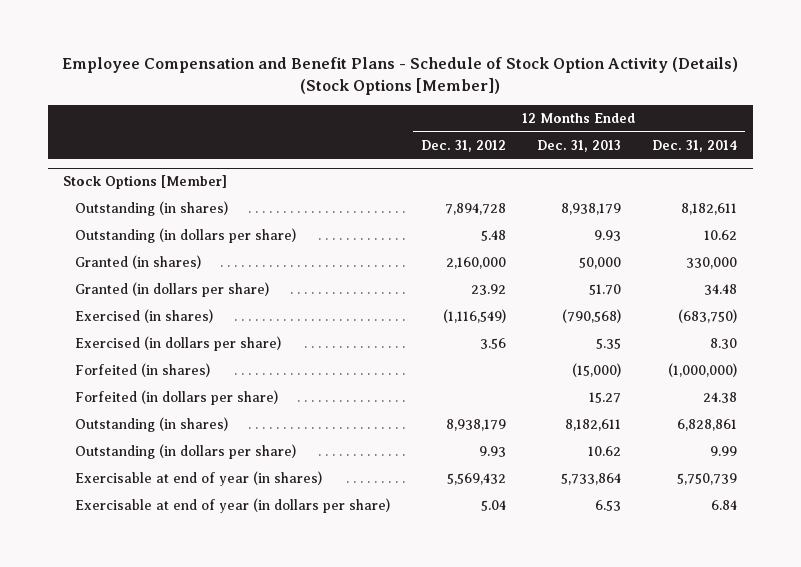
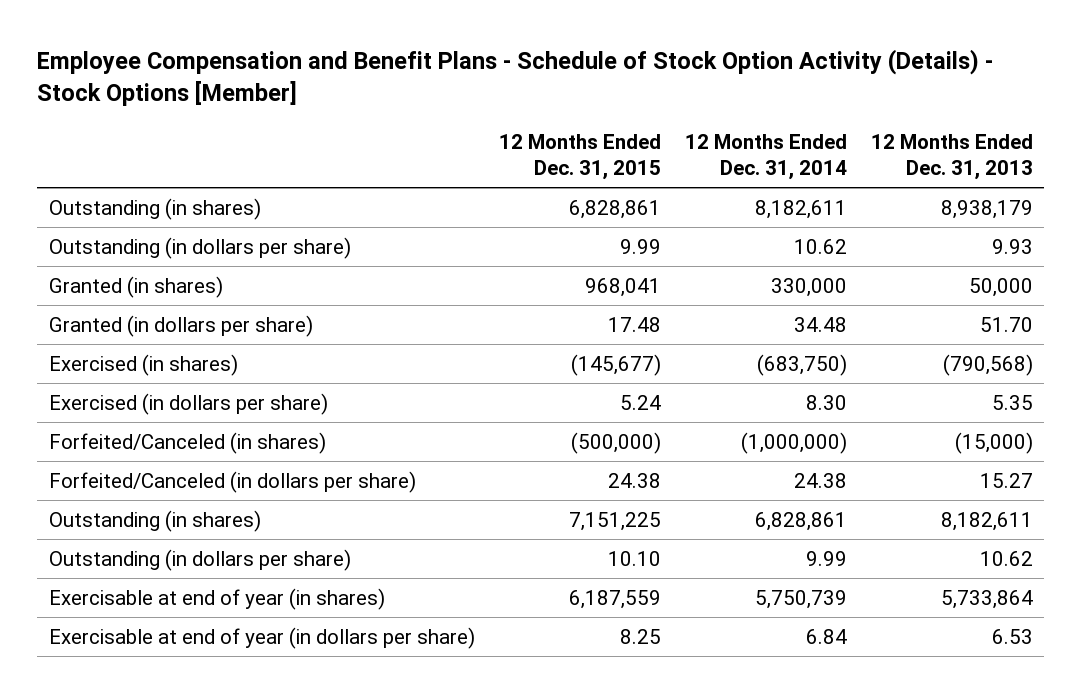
[62,57,739,96] Employee Compensation and Benefit Plans - Schedule of Stock Option Activity (Details) (Stock Options [Member]) -> [37,49,994,107] Employee Compensation and Benefit Plans - Schedule of Stock Option Activity (Details) - Stock Options [Member]
[421,139,507,152] Dec. 31, 2012 -> none
none -> [498,133,661,180] 12 Months Ended Dec. 31, 2015
[63,175,228,190] Stock Options [Member] -> none
[74,363,210,378] Forfeited (in shares) -> [49,431,327,454] Forfeited/Canceled (in shares)
[74,390,278,406] Forfeited (in dollars per share) -> [49,470,417,493] Forfeited/Canceled (in dollars per share)

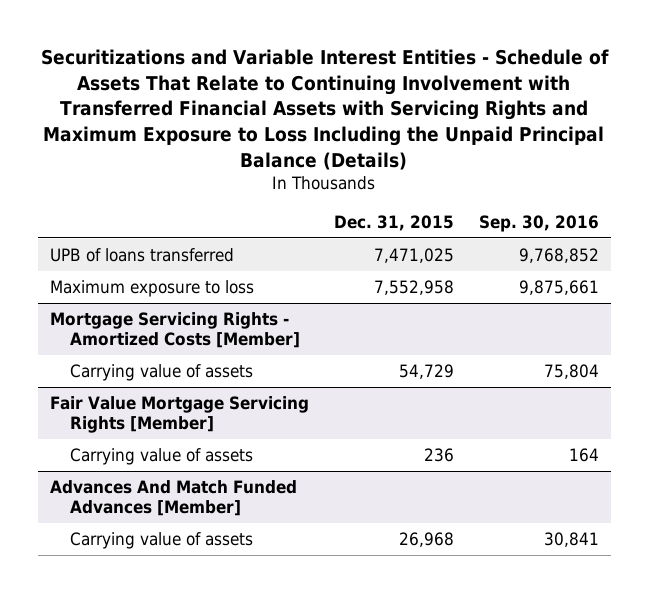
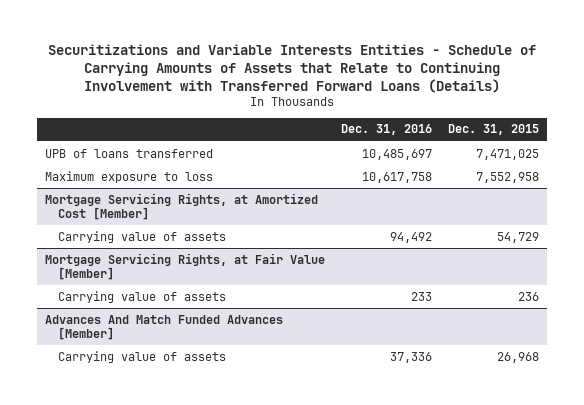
[41,48,610,170] Securitizations and Variable Interest Entities - Schedule of Assets That Relate to Continuing Involvement with Transferred Financial Assets with Servicing Rights and Maximum Exposure to Loss Including the Unpaid Principal Balance (Details) -> [47,43,536,93] Securitizations and Variable Interests Entities - Schedule of Carrying Amounts of Assets that Relate to Continuing Involvement with Transferred Forward Loans (Details)
[478,215,599,233] Sep. 30, 2016 -> none
none -> [340,124,432,136] Dec. 31, 2016
[50,312,300,348] Mortgage Servicing Rights - Amortized Costs [Member] -> [44,192,318,220] Mortgage Servicing Rights, at Amortized Cost [Member]
[50,396,310,433] Fair Value Mortgage Servicing Rights [Member] -> [44,252,325,280] Mortgage Servicing Rights, at Fair Value [Member]

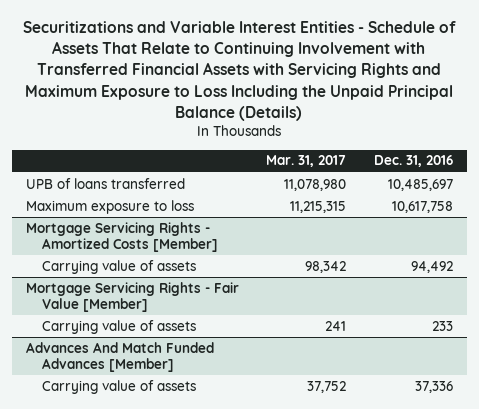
[47,43,536,93] Securitizations and Variable Interests Entities - Schedule of Carrying Amounts of Assets that Relate to Continuing Involvement with Transferred Forward Loans (Details) -> [23,21,457,121] Securitizations and Variable Interest Entities - Schedule of Assets That Relate to Continuing Involvement with Transferred Financial Assets with Servicing Rights and Maximum Exposure to Loss Including the Unpaid Principal Balance (Details)
[447,124,539,136] Dec. 31, 2015 -> none
none -> [266,155,347,168] Mar. 31, 2017
[44,192,318,220] Mortgage Servicing Rights, at Amortized Cost [Member] -> [25,221,218,252] Mortgage Servicing Rights - Amortized Costs [Member]
[44,252,325,280] Mortgage Servicing Rights, at Fair Value [Member] -> [25,281,239,312] Mortgage Servicing Rights - Fair Value [Member]

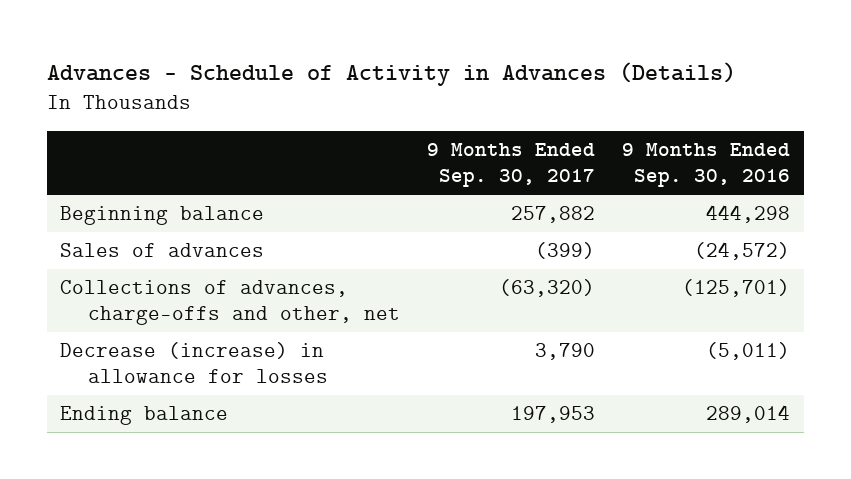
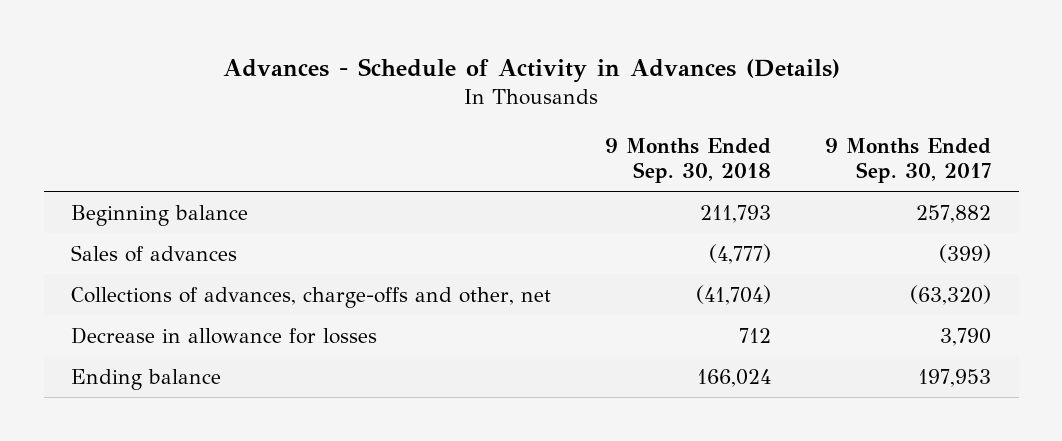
[622,142,791,188] 9 Months Ended Sep. 30, 2016 -> none
none -> [605,137,772,184] 9 Months Ended Sep. 30, 2018
[60,341,328,384] Decrease (increase) in allowance for losses -> [71,326,378,344] Decrease in allowance for losses

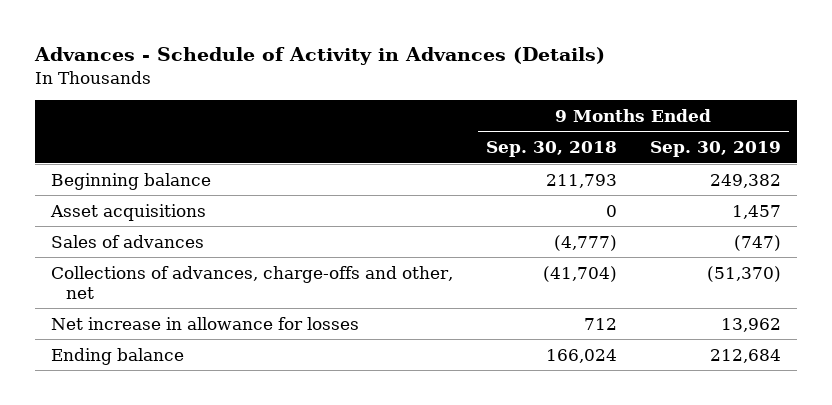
[825,137,992,184] 9 Months Ended Sep. 30, 2017 -> none
none -> [649,141,781,158] Sep. 30, 2019
none -> [50,203,207,221] Asset acquisitions
[71,326,378,344] Decrease in allowance for losses -> [51,316,360,330] Net increase in allowance for losses

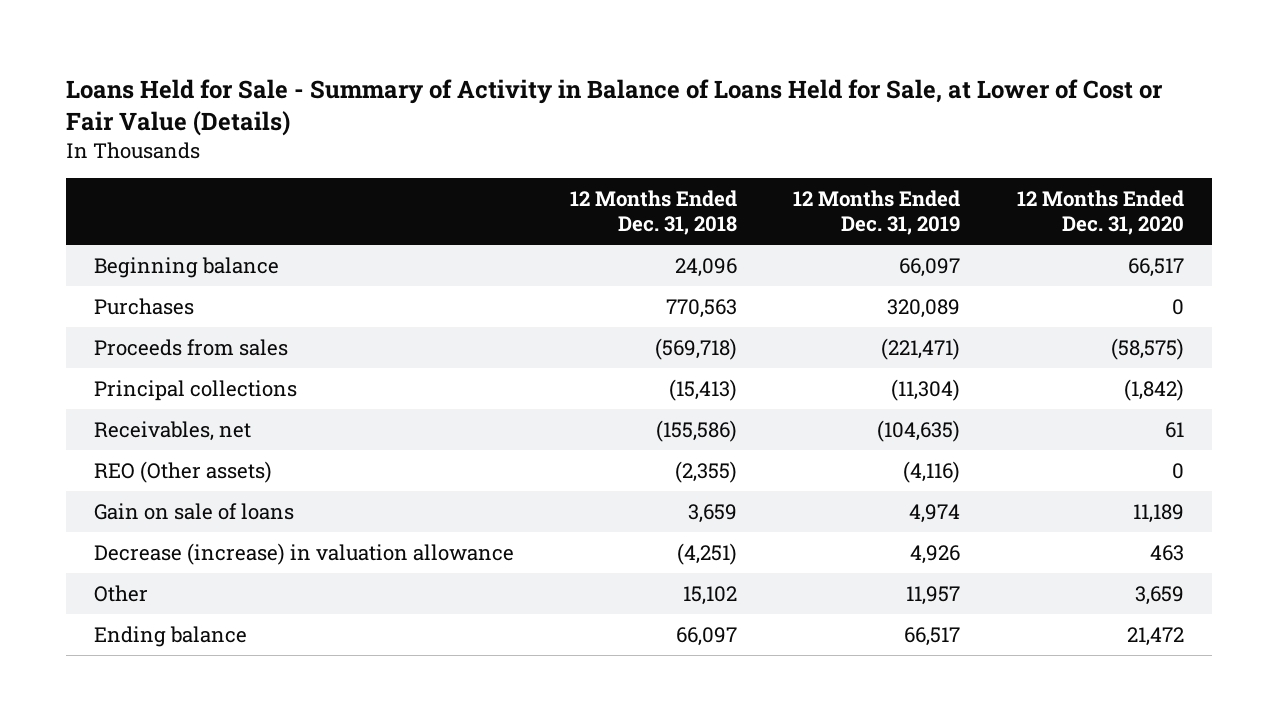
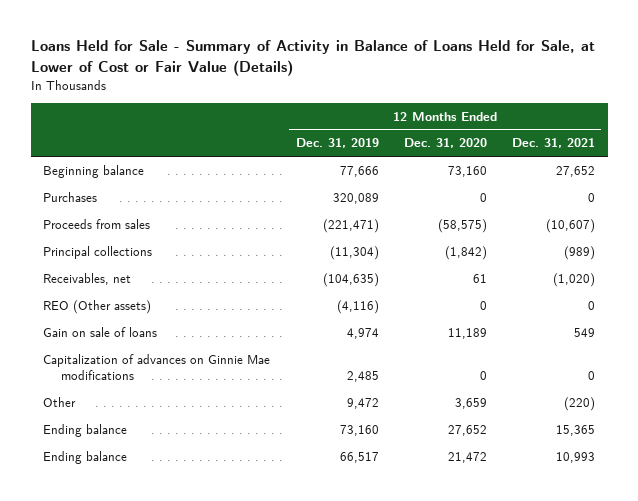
[570,190,738,236] 12 Months Ended Dec. 31, 2018 -> none
none -> [512,138,596,149] Dec. 31, 2021
[899,258,961,278] 66,097 -> [339,165,379,177] 77,666
[1127,258,1184,278] 66,517 -> [447,165,487,177] 73,160
[93,543,514,566] Decrease (increase) in valuation allowance -> none
none -> [43,353,271,381] Capitalization of advances on Ginnie Mae modifications
[906,586,961,606] 11,957 -> [346,397,379,409] 9,472
none -> [43,423,128,437] Ending balance

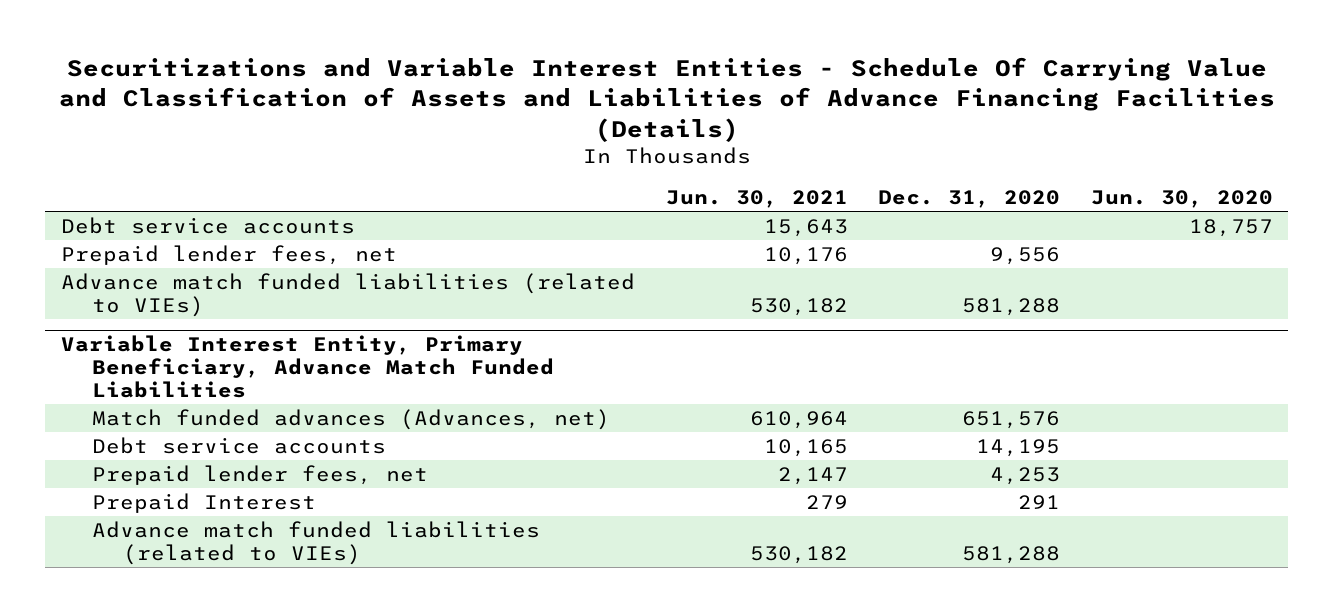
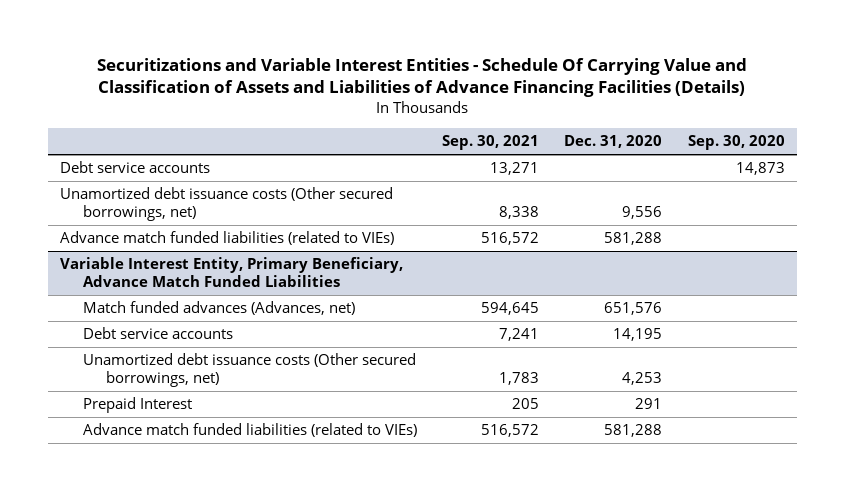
[665,189,848,208] Jun. 30, 2021 -> none
[1091,189,1274,208] Jun. 30, 2020 -> none
none -> [442,135,540,151] Sep. 30, 2021
none -> [687,135,785,151] Sep. 30, 2020
[60,244,397,265] Prepaid lender fees, net -> [60,187,394,222] Unamortized debt issuance costs (Other secured borrowings, net)
[91,464,428,485] Prepaid lender fees, net -> [83,353,417,388] Unamortized debt issuance costs (Other secured borrowings, net)

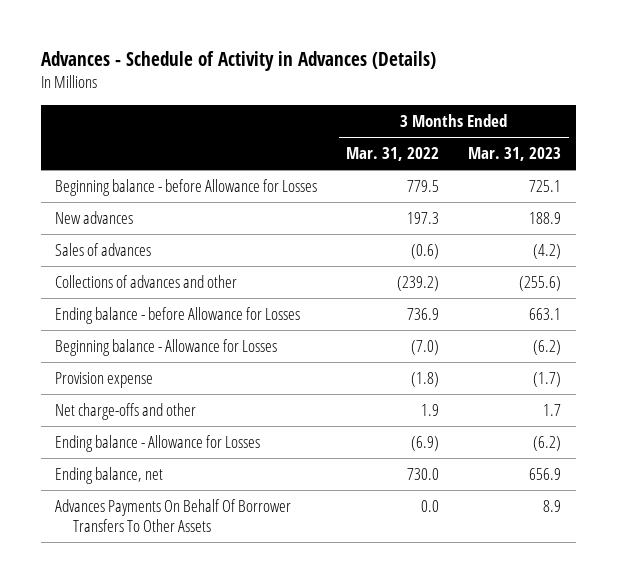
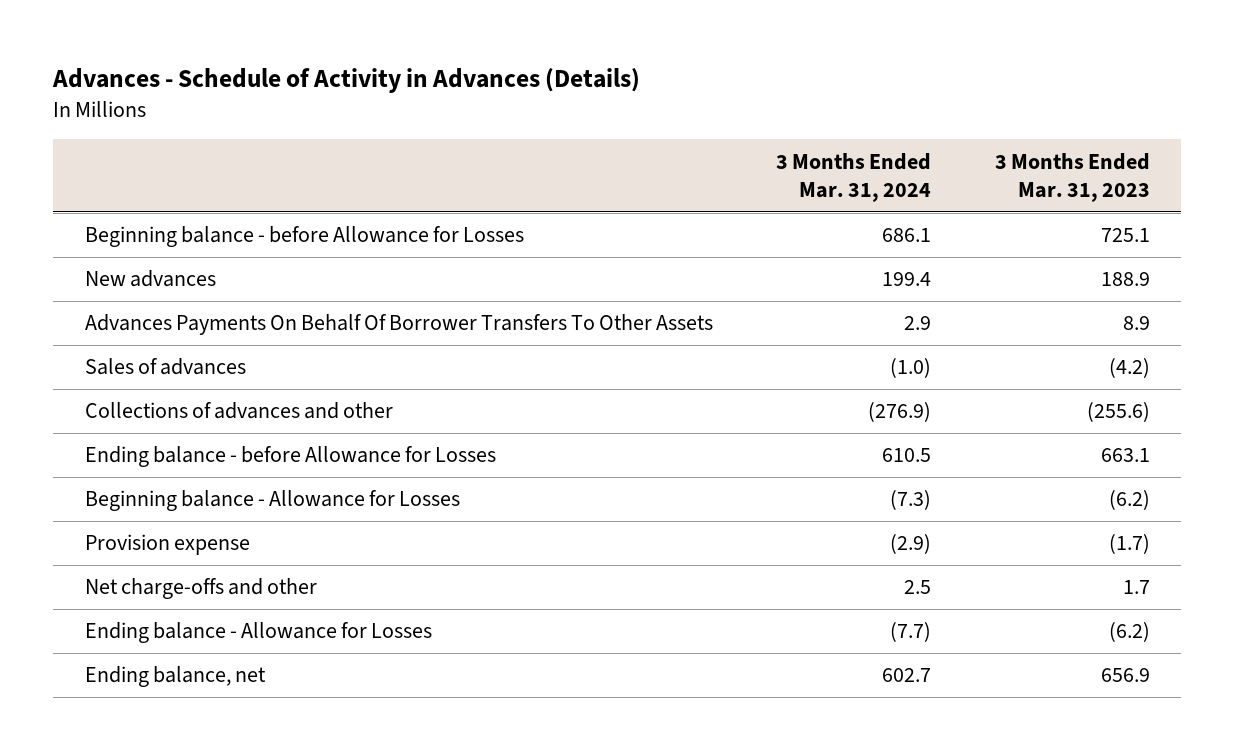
[346,147,440,162] Mar. 31, 2022 -> none
none -> [776,152,932,202] 3 Months Ended Mar. 31, 2024
[55,498,292,532] Advances Payments On Behalf Of Borrower Transfers To Other Assets -> [84,314,713,336] Advances Payments On Behalf Of Borrower Transfers To Other Assets

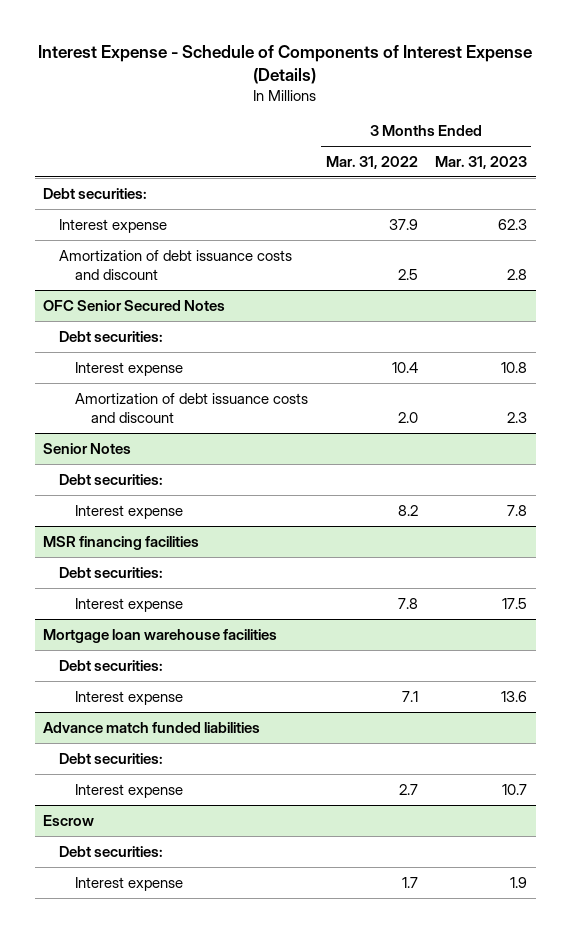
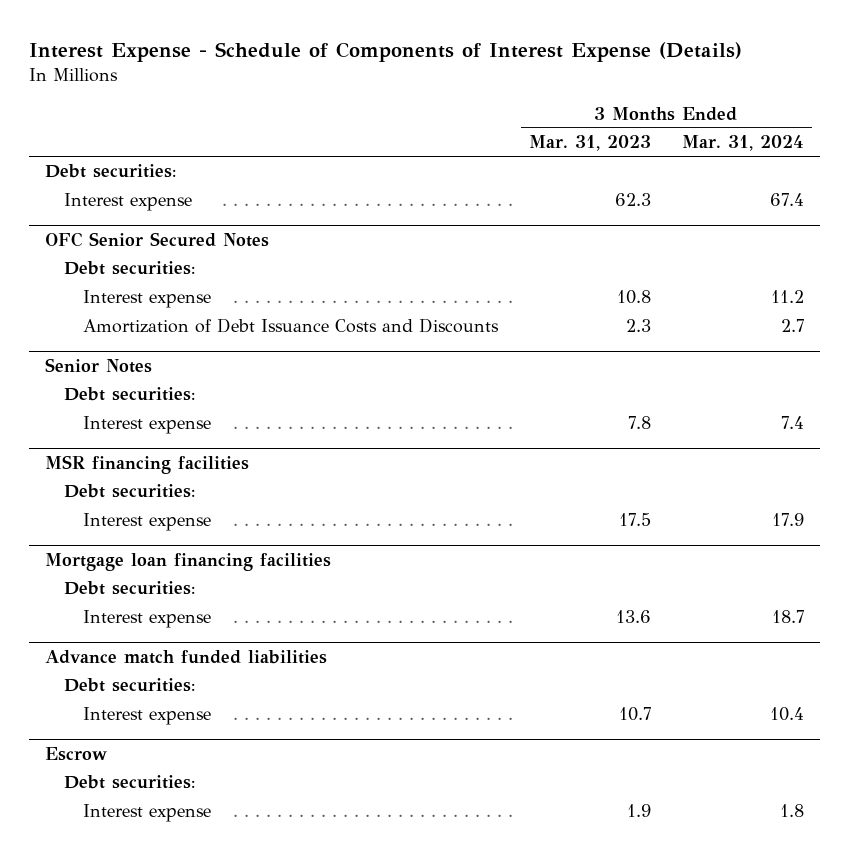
[325,155,418,169] Mar. 31, 2022 -> none
none -> [682,135,805,152] Mar. 31, 2024
[59,249,293,280] Amortization of debt issuance costs and discount -> none
[75,392,309,423] Amortization of debt issuance costs and discount -> [82,318,499,334] Amortization of Debt Issuance Costs and Discounts
[43,628,278,643] Mortgage loan warehouse facilities -> [44,552,331,571] Mortgage loan financing facilities

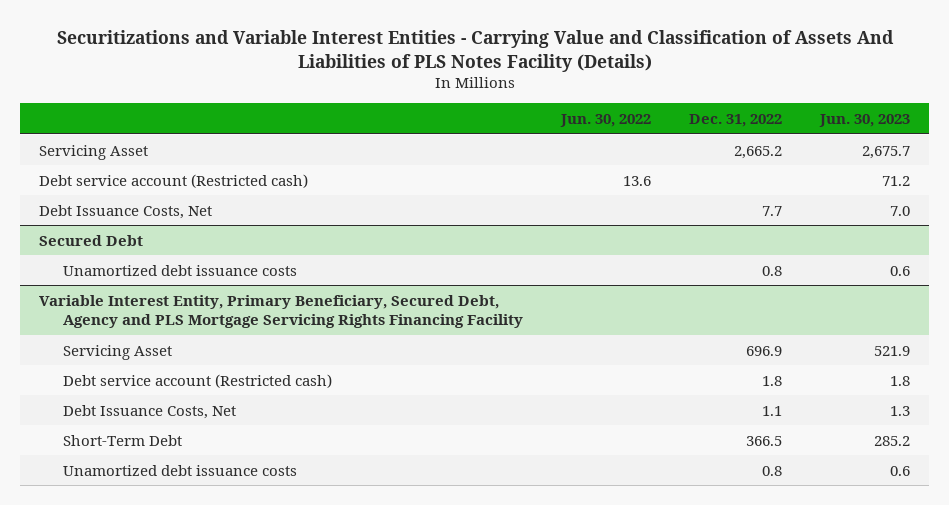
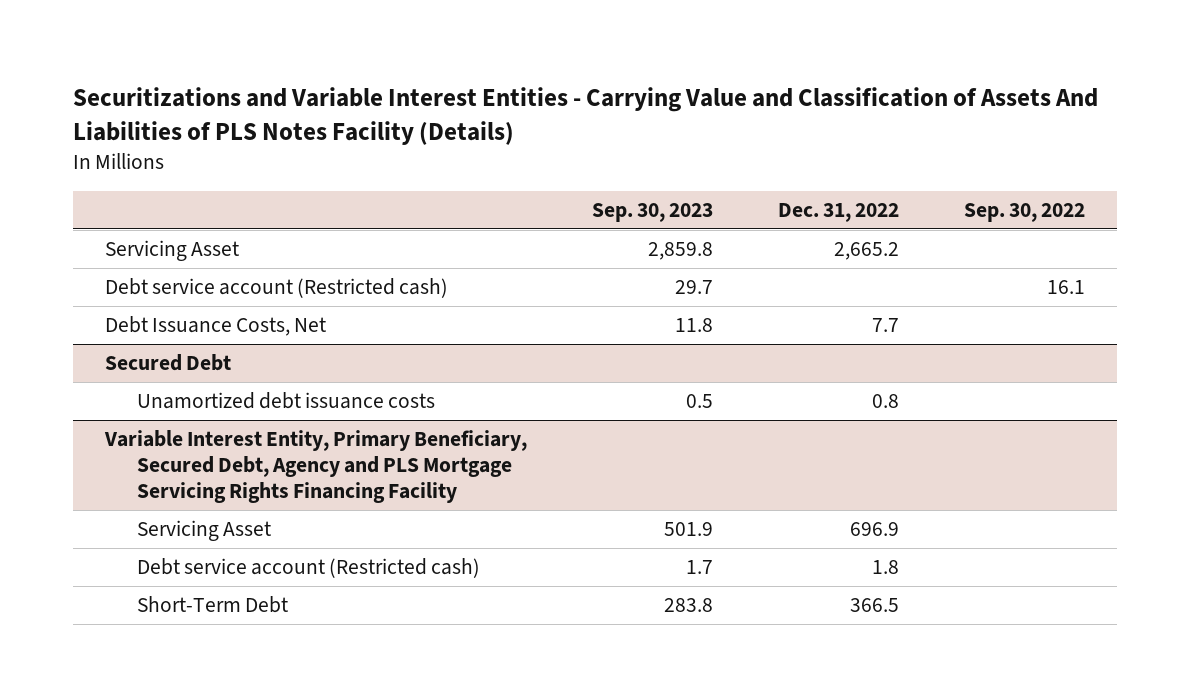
[560,113,652,127] Jun. 30, 2022 -> none
[818,113,910,127] Jun. 30, 2023 -> none
none -> [592,203,714,223] Sep. 30, 2023
none -> [963,203,1085,223] Sep. 30, 2022
[63,404,237,419] Debt Issuance Costs, Net -> none
[63,464,298,476] Unamortized debt issuance costs -> none

